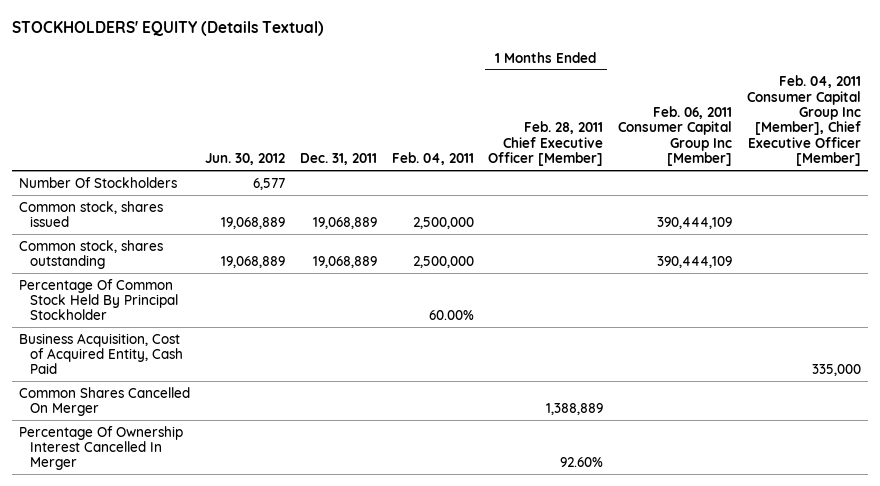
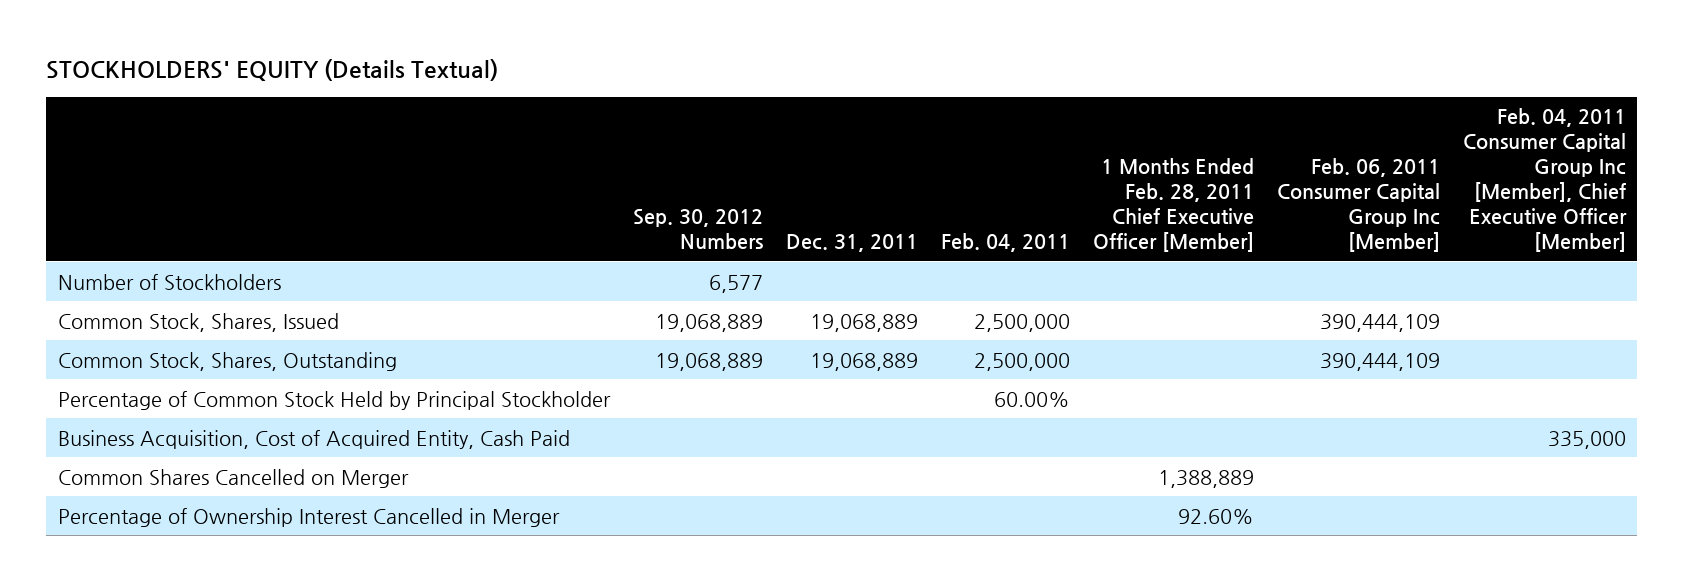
[205,153,286,166] Jun. 30, 2012 -> none
none -> [632,209,763,250] Sep. 30, 2012 Numbers
[19,176,178,188] Number Of Stockholders -> [57,273,281,290] Number of Stockholders
[19,200,164,227] Common stock, shares issued -> [57,312,339,332] Common Stock, Shares, Issued
[19,239,164,269] Common stock, shares outstanding -> [57,351,397,371] Common Stock, Shares, Outstanding
[19,278,179,321] Percentage Of Common Stock Held By Principal Stockholder -> [57,390,611,410] Percentage of Common Stock Held by Principal Stockholder
[19,386,191,416] Common Shares Cancelled On Merger -> [57,468,409,488] Common Shares Cancelled on Merger
[19,425,184,471] Percentage Of Ownership Interest Cancelled In Merger -> [57,507,560,527] Percentage of Ownership Interest Cancelled in Merger

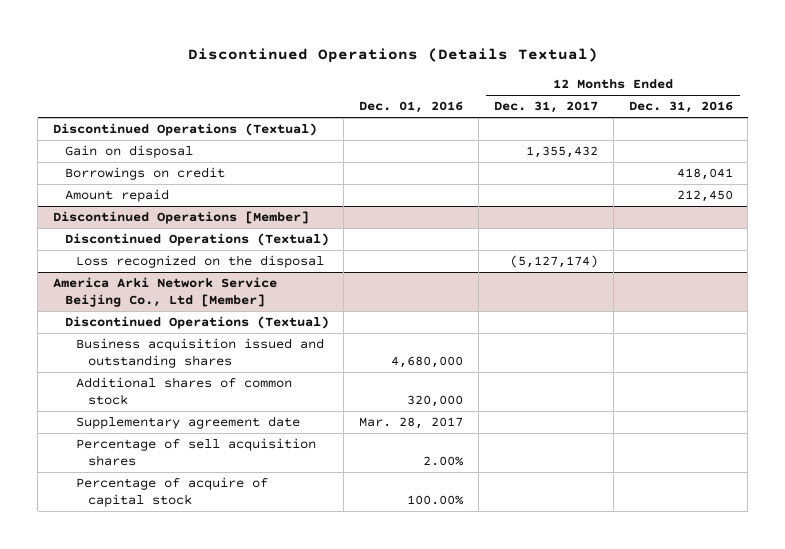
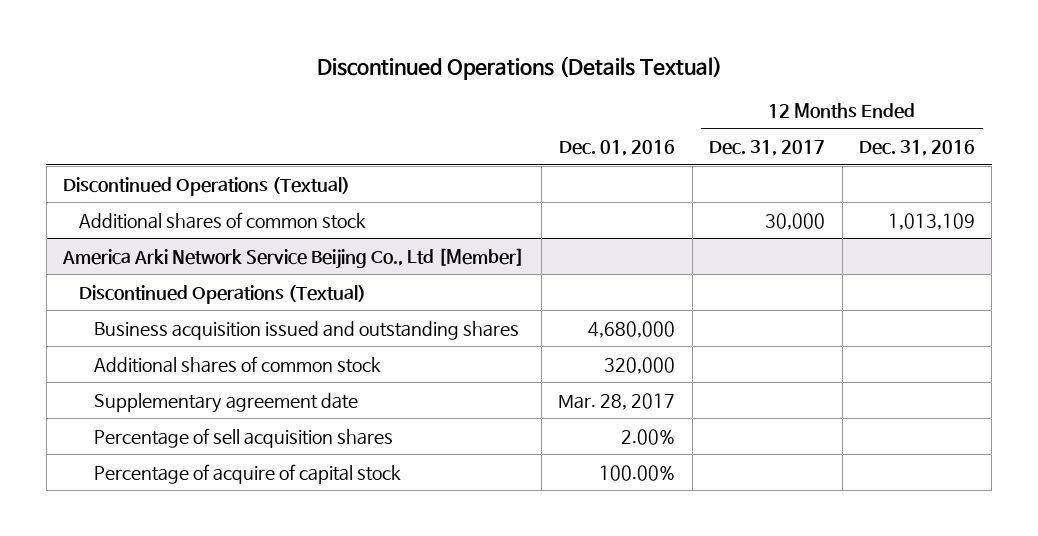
[64,145,193,159] Gain on disposal -> none
[64,167,225,181] Borrowings on credit -> none
[64,189,169,203] Amount repaid -> none
[52,211,309,225] Discontinued Operations [Member] -> none
[64,233,329,247] Discontinued Operations (Textual) -> none
[76,255,325,269] Loss recognized on the disposal -> none
none -> [78,211,366,229] Additional shares of common stock

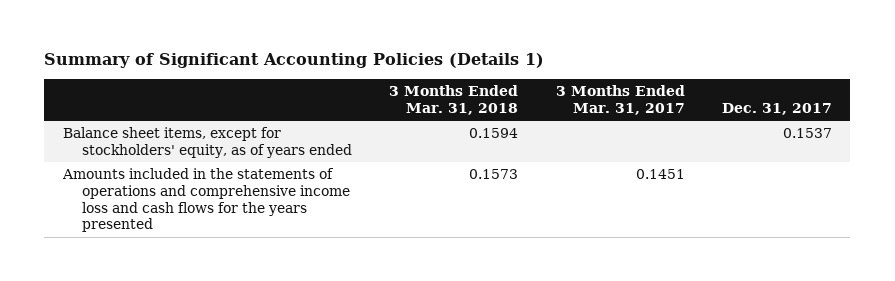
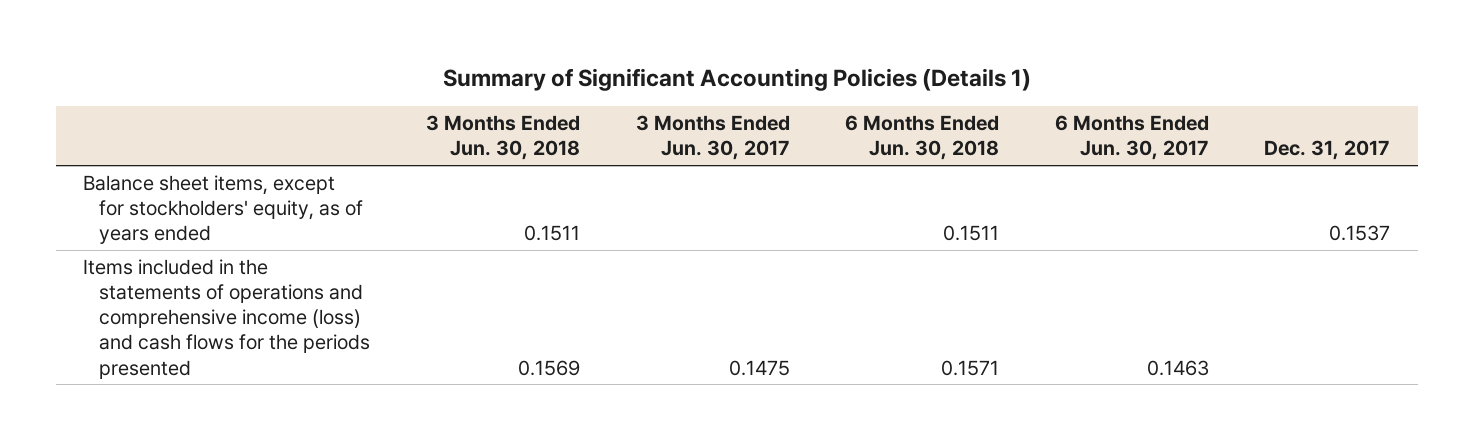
[389,85,519,115] 3 Months Ended Mar. 31, 2018 -> none
[555,85,685,115] 3 Months Ended Mar. 31, 2017 -> none
none -> [426,115,581,161] 3 Months Ended Jun. 30, 2018
none -> [635,115,790,161] 3 Months Ended Jun. 30, 2017
none -> [845,115,1000,161] 6 Months Ended Jun. 30, 2018
none -> [1054,115,1209,161] 6 Months Ended Jun. 30, 2017
[61,168,351,233] Amounts included in the statements of operations and comprehensive income loss and cash flows for the years presented -> [83,258,371,379] Items included in the statements of operations and comprehensive income (loss) and cash flows for the periods presented

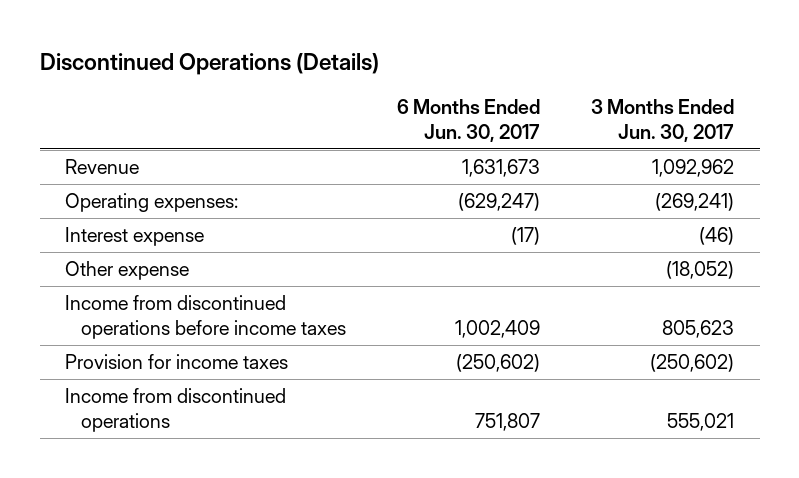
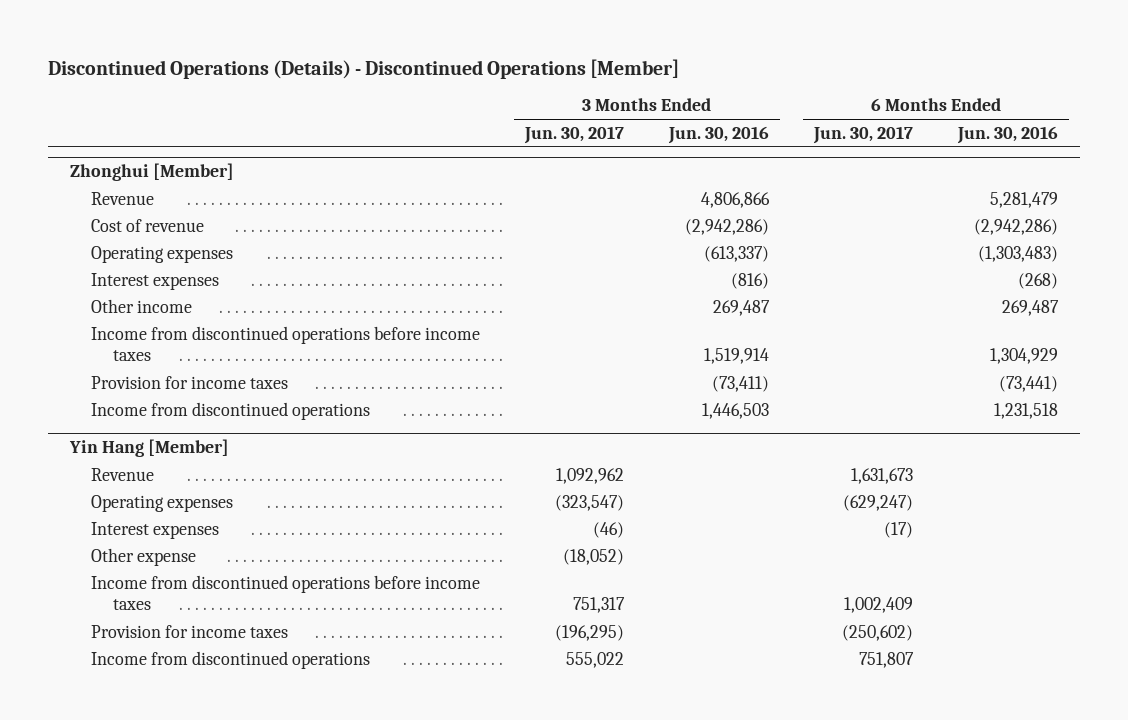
[39,53,379,76] Discontinued Operations (Details) -> [47,58,679,79] Discontinued Operations (Details) - Discontinued Operations [Member]
none -> [668,125,770,144] Jun. 30, 2016
none -> [956,125,1058,144] Jun. 30, 2016
none -> [70,163,235,182] Zhonghui [Member]
none -> [91,191,155,205] Revenue
none -> [91,218,205,232] Cost of revenue
none -> [91,245,234,263] Operating expenses
none -> [91,272,220,290] Interest expenses
none -> [91,298,193,313] Other income
none -> [91,325,481,362] Income from discontinued operations before income taxes
none -> [91,375,289,389] Provision for income taxes
none -> [91,401,371,420] Income from discontinued operations
none -> [69,439,230,458] Yin Hang [Member]
[65,193,239,213] Operating expenses: -> [91,494,234,512] Operating expenses
[655,193,735,212] (269,241) -> [555,494,625,511] (323,547)
[65,227,205,247] Interest expense -> [91,521,220,539] Interest expenses
[662,319,735,338] 805,623 -> [573,597,626,614] 751,317
[650,354,735,373] (250,602) -> [555,624,625,641] (196,295)
[667,412,735,431] 555,021 -> [566,651,625,668] 555,022

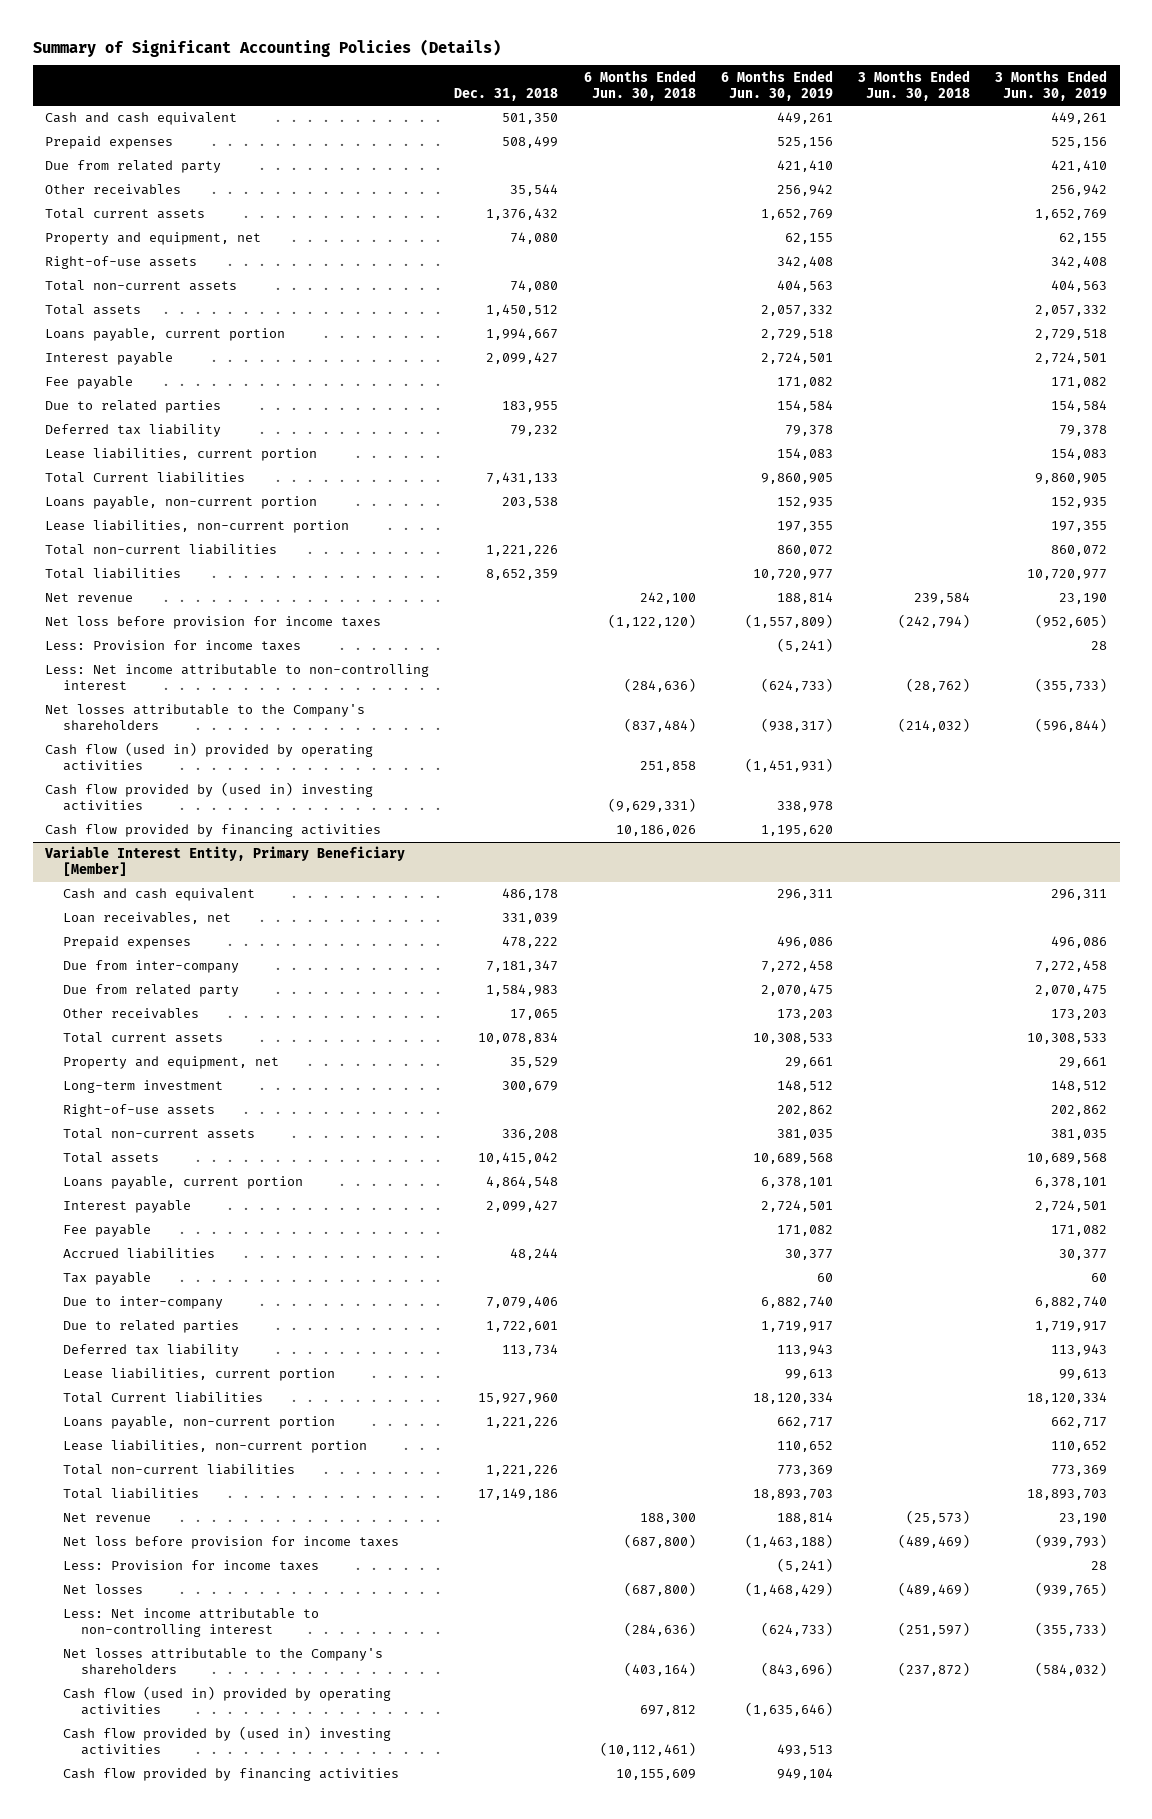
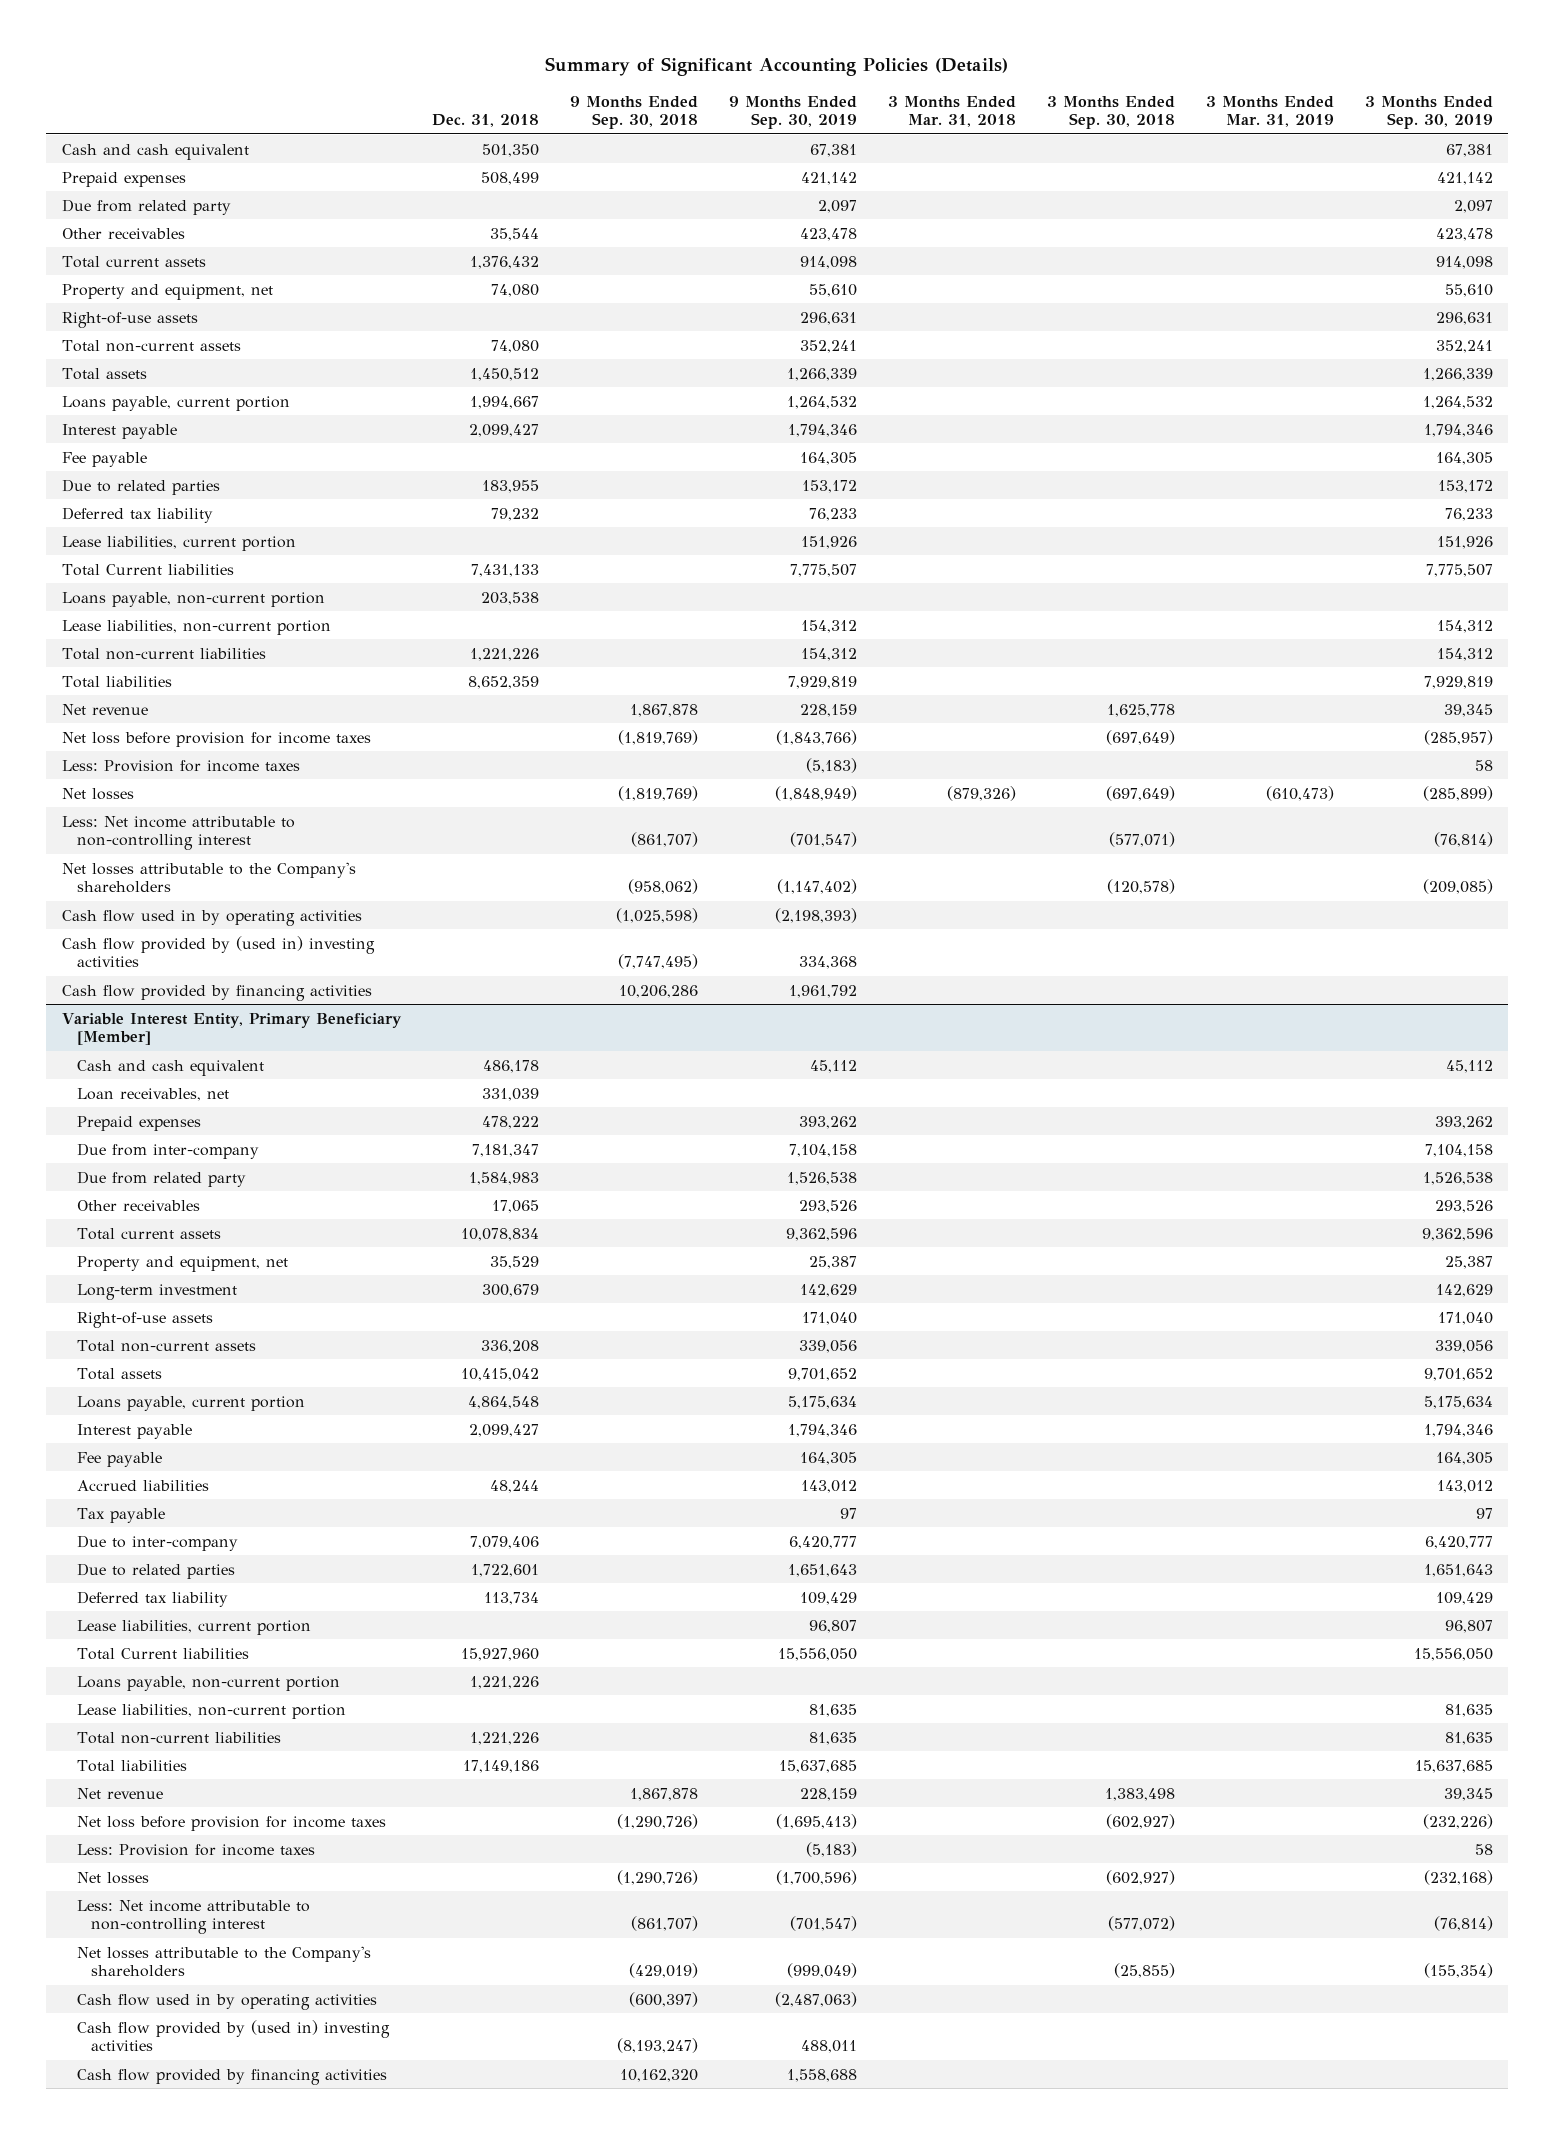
[583,69,696,101] 6 Months Ended Jun. 30, 2018 -> none
[720,69,833,101] 6 Months Ended Jun. 30, 2019 -> none
[857,69,970,101] 3 Months Ended Jun. 30, 2018 -> none
[995,69,1108,101] 3 Months Ended Jun. 30, 2019 -> none
none -> [569,95,698,130] 9 Months Ended Sep. 30, 2018
none -> [728,95,857,130] 9 Months Ended Sep. 30, 2019
none -> [887,95,1016,128] 3 Months Ended Mar. 31, 2018
none -> [1046,95,1175,130] 3 Months Ended Sep. 30, 2018
none -> [1205,95,1334,128] 3 Months Ended Mar. 31, 2019
none -> [1364,95,1493,130] 3 Months Ended Sep. 30, 2019
none -> [61,787,134,800] Net losses
[45,742,374,772] Cash flow (used in) provided by operating activities -> [61,909,362,926] Cash flow used in by operating activities
[62,1686,391,1716] Cash flow (used in) provided by operating activities -> [76,1993,377,2010] Cash flow used in by operating activities

